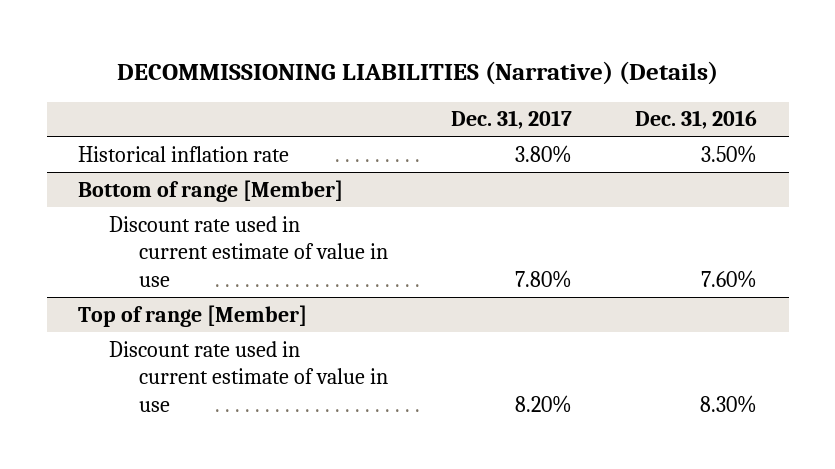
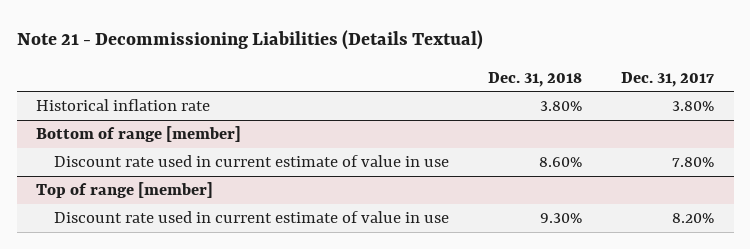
[116,61,718,86] DECOMMISSIONING LIABILITIES (Narrative) (Details) -> [16,30,483,51] Note 21 - Decommissioning Liabilities (Details Textual)
[635,110,758,130] Dec. 31, 2016 -> none
none -> [488,71,583,87] Dec. 31, 2018
[78,179,344,202] Bottom of range [Member] -> [36,126,242,143] Bottom of range [member]
[78,304,308,327] Top of range [Member] -> [36,182,214,199] Top of range [member]

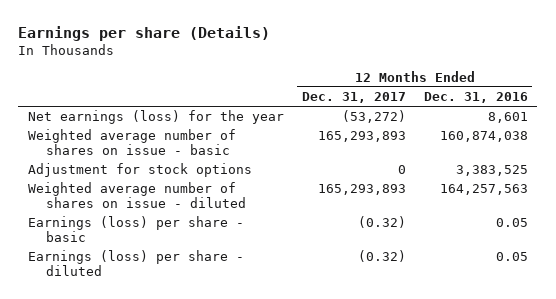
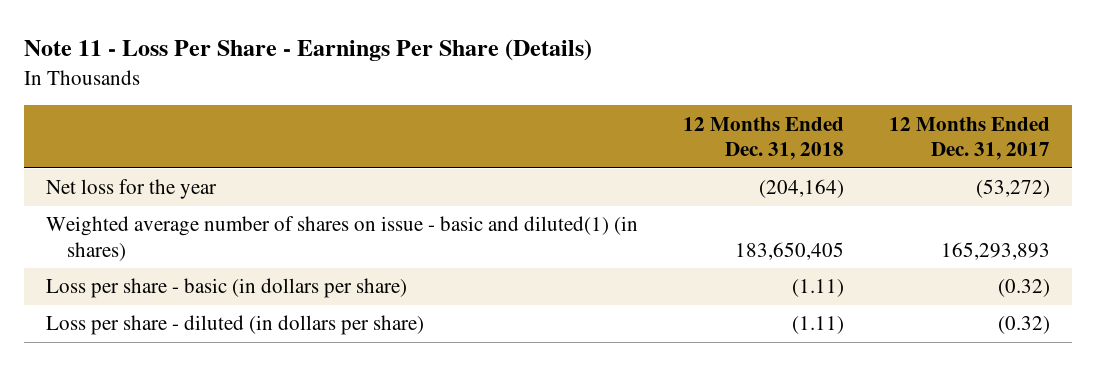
[18,26,271,42] Earnings per share (Details) -> [23,39,592,62] Note 11 - Loss Per Share - Earnings Per Share (Details)
[423,92,528,104] Dec. 31, 2016 -> none
none -> [682,116,844,161] 12 Months Ended Dec. 31, 2018
[27,129,236,156] Weighted average number of shares on issue - basic -> none
[27,163,252,178] Adjustment for stock options -> none
[27,110,284,125] Net earnings (loss) for the year -> [46,179,218,200] Net loss for the year
[27,182,246,209] Weighted average number of shares on issue - diluted -> [46,216,639,261] Weighted average number of shares on issue - basic and diluted(1) (in shares)
[27,216,244,243] Earnings (loss) per share - basic -> [46,278,408,299] Loss per share - basic (in dollars per share)
[27,250,244,277] Earnings (loss) per share - diluted -> [46,315,425,336] Loss per share - diluted (in dollars per share)

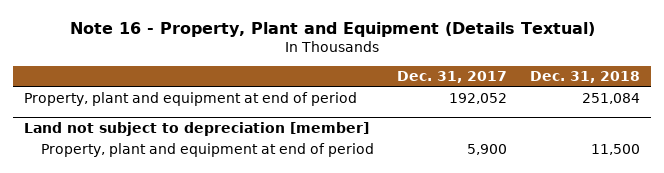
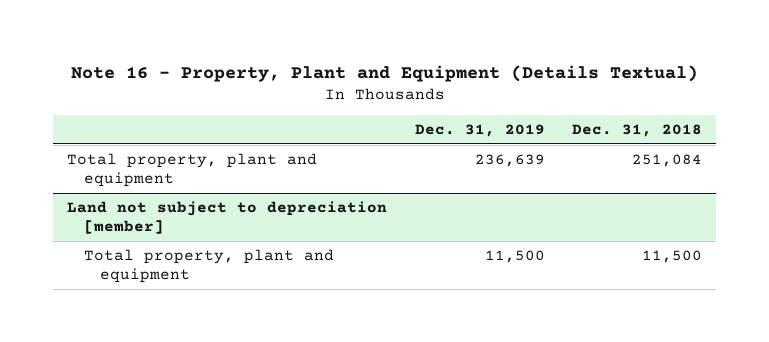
[396,70,507,83] Dec. 31, 2017 -> none
none -> [414,123,545,137] Dec. 31, 2019
[24,92,358,107] Property, plant and equipment at end of period -> [66,152,317,187] Total property, plant and equipment
[40,143,374,158] Property, plant and equipment at end of period -> [83,248,334,283] Total property, plant and equipment

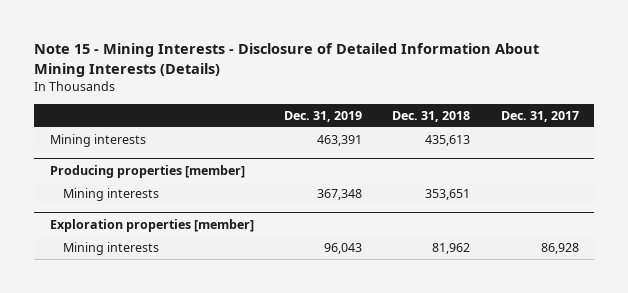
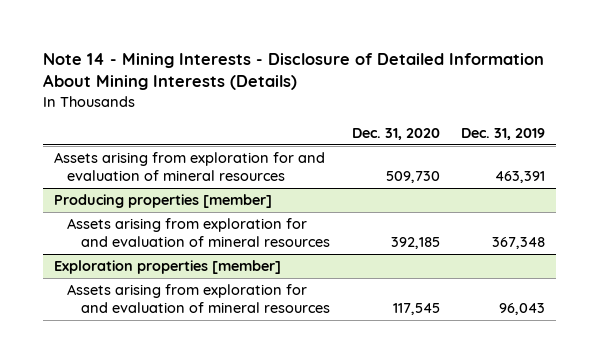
[34,43,540,77] Note 15 - Mining Interests - Disclosure of Detailed Information About Mining Interests (Details) -> [42,53,544,91] Note 14 - Mining Interests - Disclosure of Detailed Information About Mining Interests (Details)
[392,110,471,122] Dec. 31, 2018 -> none
[500,110,579,122] Dec. 31, 2017 -> none
none -> [351,127,440,140] Dec. 31, 2020
[49,134,146,148] Mining interests -> [53,152,325,181] Assets arising from exploration for and evaluation of mineral resources
[63,188,160,202] Mining interests -> [67,218,331,247] Assets arising from exploration for and evaluation of mineral resources
[63,242,160,256] Mining interests -> [67,284,331,313] Assets arising from exploration for and evaluation of mineral resources

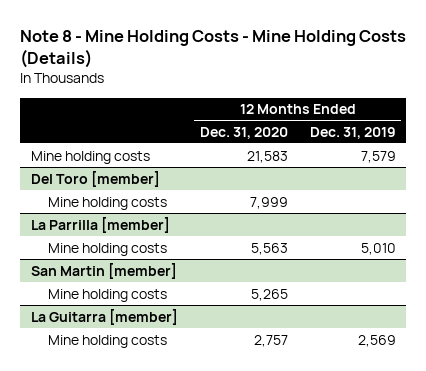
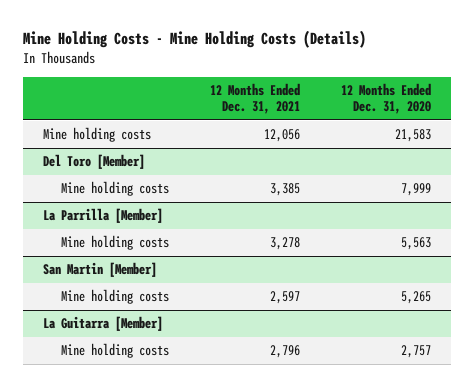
[20,30,407,69] Note 8 - Mine Holding Costs - Mine Holding Costs (Details) -> [23,30,367,49] Mine Holding Costs - Mine Holding Costs (Details)
[309,126,396,139] Dec. 31, 2019 -> none
none -> [209,82,300,115] 12 Months Ended Dec. 31, 2021
[30,170,160,187] Del Toro [member] -> [43,154,146,170] Del Toro [Member]
[30,216,170,233] La Parrilla [member] -> [43,208,164,224] La Parrilla [Member]
[30,262,177,279] San Martin [member] -> [43,262,158,278] San Martin [Member]
[30,308,178,325] La Guitarra [member] -> [43,316,164,332] La Guitarra [Member]

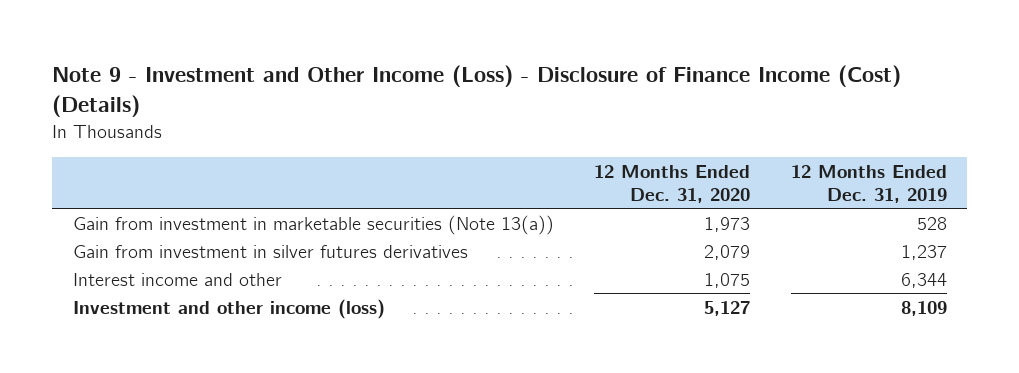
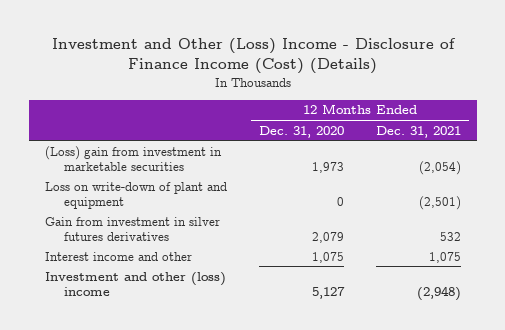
[52,65,902,117] Note 9 - Investment and Other Income (Loss) - Disclosure of Finance Income (Cost) (Details) -> [51,37,456,75] Investment and Other (Loss) Income - Disclosure of Finance Income (Cost) (Details)
[790,164,947,203] 12 Months Ended Dec. 31, 2019 -> none
none -> [375,125,461,138] Dec. 31, 2021
[72,214,554,235] Gain from investment in marketable securities (Note 13(a)) -> [44,145,222,171] (Loss) gain from investment in marketable securities
none -> [44,181,227,209] Loss on write-down of plant and equipment
[72,298,385,319] Investment and other income (loss) -> [44,271,226,296] Investment and other (loss) income

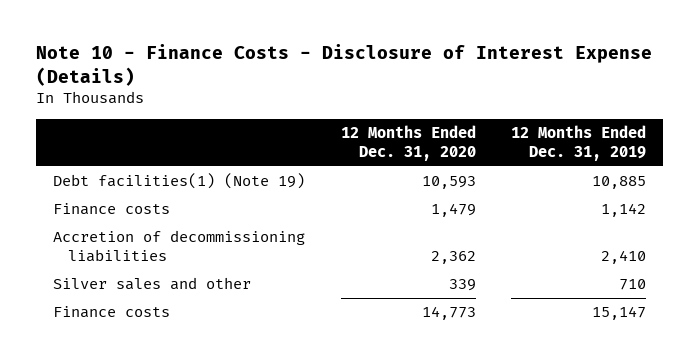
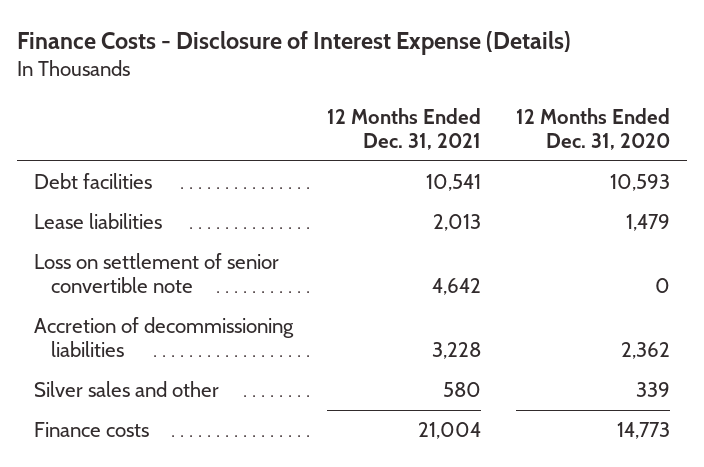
[35,44,652,87] Note 10 - Finance Costs - Disclosure of Interest Expense (Details) -> [16,30,571,55] Finance Costs - Disclosure of Interest Expense (Details)
[510,124,646,162] 12 Months Ended Dec. 31, 2019 -> none
none -> [327,108,482,151] 12 Months Ended Dec. 31, 2021
[53,173,306,190] Debt facilities(1) (Note 19) -> [33,173,152,190] Debt facilities
[53,203,171,216] Finance costs -> [33,213,162,230] Lease liabilities
none -> [33,253,279,294] Loss on settlement of senior convertible note

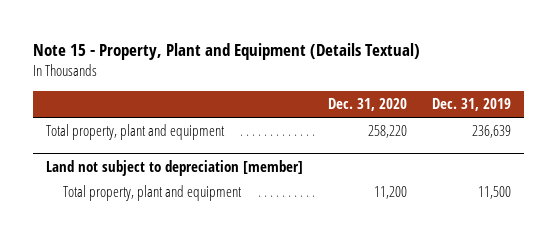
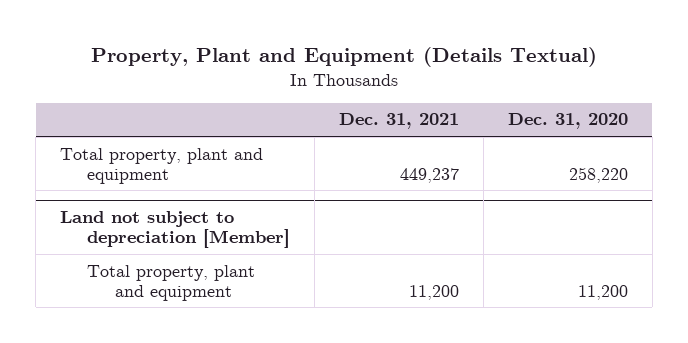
[33,43,421,61] Note 15 - Property, Plant and Equipment (Details Textual) -> [91,47,598,68] Property, Plant and Equipment (Details Textual)
[432,98,512,112] Dec. 31, 2019 -> none
none -> [339,113,460,130] Dec. 31, 2021
[45,159,303,176] Land not subject to depreciation [member] -> [59,210,291,248] Land not subject to depreciation [Member]

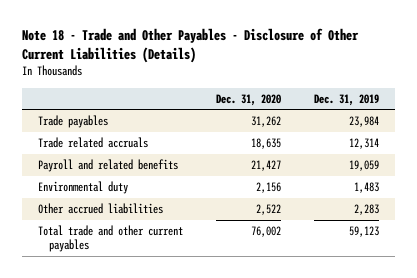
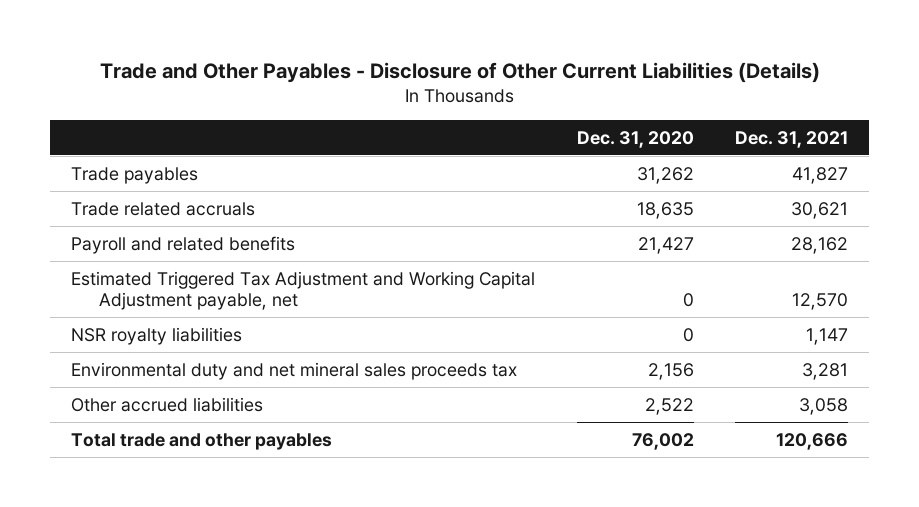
[21,28,359,64] Note 18 - Trade and Other Payables - Disclosure of Other Current Liabilities (Details) -> [99,61,820,83] Trade and Other Payables - Disclosure of Other Current Liabilities (Details)
[313,93,379,106] Dec. 31, 2019 -> none
none -> [735,130,849,148] Dec. 31, 2021
none -> [70,270,535,310] Estimated Triggered Tax Adjustment and Working Capital Adjustment payable, net
none -> [70,326,242,345] NSR royalty liabilities
[38,181,129,195] Environmental duty -> [70,361,517,380] Environmental duty and net mineral sales proceeds tax
[38,225,184,252] Total trade and other current payables -> [70,432,332,450] Total trade and other payables

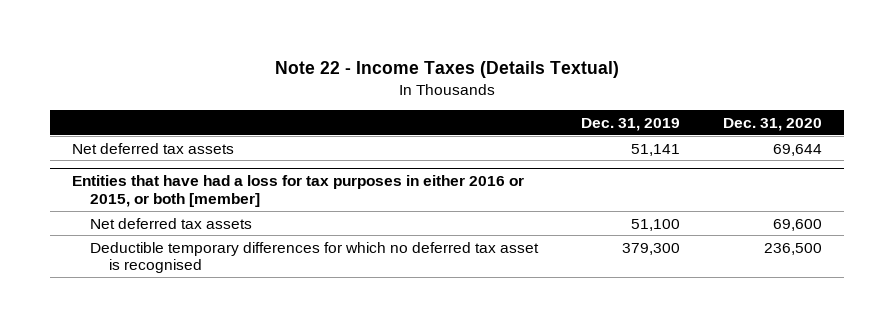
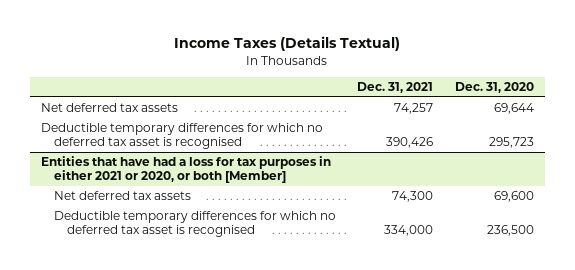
[275,61,620,79] Note 22 - Income Taxes (Details Textual) -> [174,36,401,52] Income Taxes (Details Textual)
[581,117,681,131] Dec. 31, 2019 -> none
none -> [357,81,434,93] Dec. 31, 2021
none -> [40,123,323,150] Deductible temporary differences for which no deferred tax asset is recognised
[71,175,524,208] Entities that have had a loss for tax purposes in either 2016 or 2015, or both [member] -> [40,156,331,184] Entities that have had a loss for tax purposes in either 2021 or 2020, or both [Member]

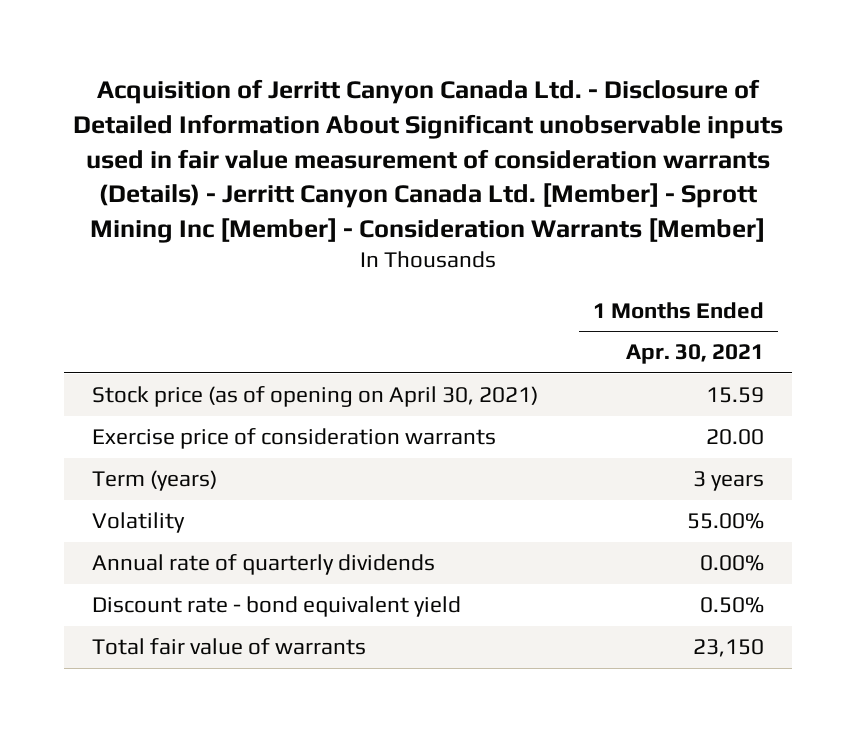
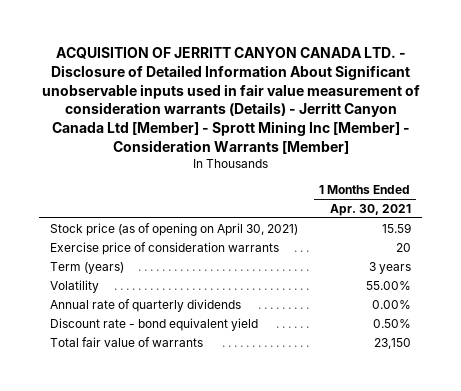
[72,79,783,244] Acquisition of Jerritt Canyon Canada Ltd. - Disclosure of Detailed Information About Significant unobservable inputs used in fair value measurement of consideration warrants (Details) - Jerritt Canyon Canada Ltd. [Member] - Sprott Mining Inc [Member] - Consideration Warrants [Member] -> [41,47,420,155] ACQUISITION OF JERRITT CANYON CANADA LTD. - Disclosure of Detailed Information About Significant unobservable inputs used in fair value measurement of consideration warrants (Details) - Jerritt Canyon Canada Ltd [Member] - Sprott Mining Inc [Member] - Consideration Warrants [Member]
[706,429,765,446] 20.00 -> [395,242,411,252] 20

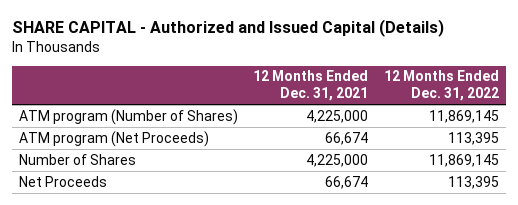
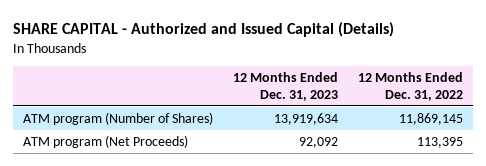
[253,70,369,102] 12 Months Ended Dec. 31, 2021 -> none
none -> [232,72,338,101] 12 Months Ended Dec. 31, 2023
[19,153,137,165] Number of Shares -> none
[19,175,108,187] Net Proceeds -> none

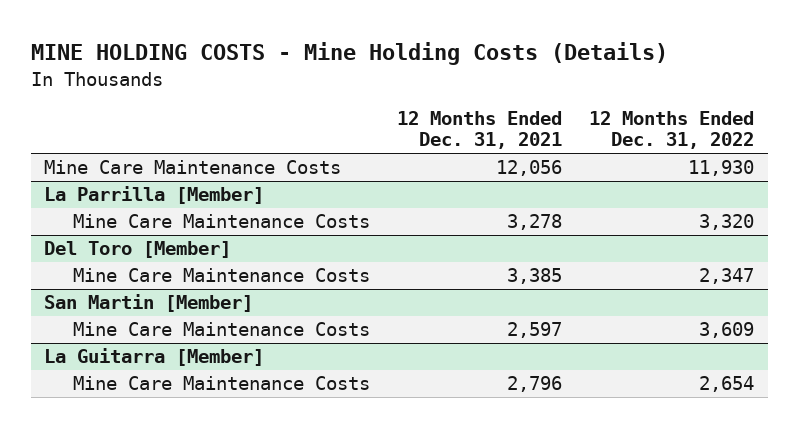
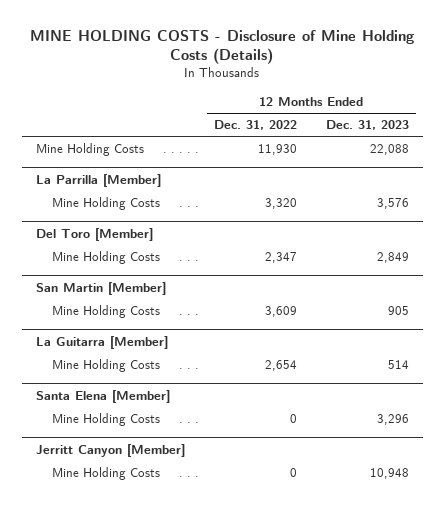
[30,42,668,66] MINE HOLDING COSTS - Mine Holding Costs (Details) -> [30,30,415,65] MINE HOLDING COSTS - Disclosure of Mine Holding Costs (Details)
[397,110,563,150] 12 Months Ended Dec. 31, 2021 -> none
none -> [325,120,409,131] Dec. 31, 2023
[44,160,342,175] Mine Care Maintenance Costs -> [36,142,145,156] Mine Holding Costs
[73,214,371,229] Mine Care Maintenance Costs -> [51,196,160,210] Mine Holding Costs
[73,268,371,283] Mine Care Maintenance Costs -> [51,250,160,264] Mine Holding Costs
[73,322,371,337] Mine Care Maintenance Costs -> [51,304,160,318] Mine Holding Costs
[73,376,371,391] Mine Care Maintenance Costs -> [51,358,160,372] Mine Holding Costs
none -> [36,389,171,403] Santa Elena [Member]
none -> [51,412,160,426] Mine Holding Costs
none -> [36,443,186,457] Jerritt Canyon [Member]
none -> [51,466,160,480] Mine Holding Costs

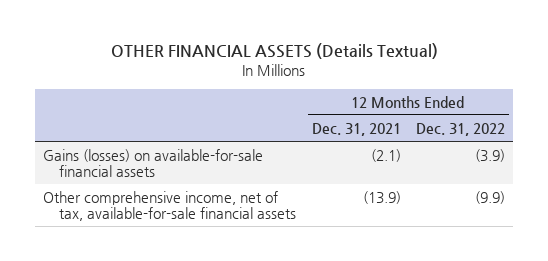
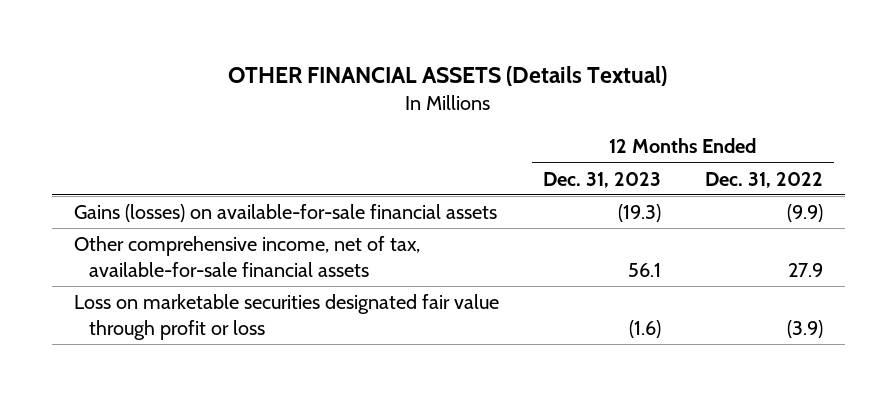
[311,122,401,136] Dec. 31, 2021 -> none
none -> [542,171,661,188] Dec. 31, 2023
[474,148,505,162] (3.9) -> [786,204,823,223] (9.9)
[474,190,505,204] (9.9) -> [787,263,823,278] 27.9
none -> [73,294,499,341] Loss on marketable securities designated fair value through profit or loss

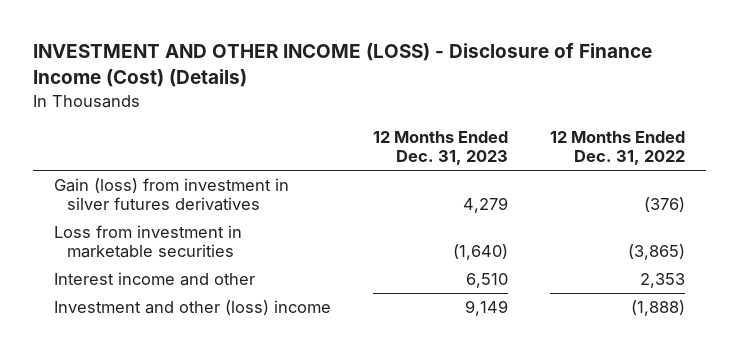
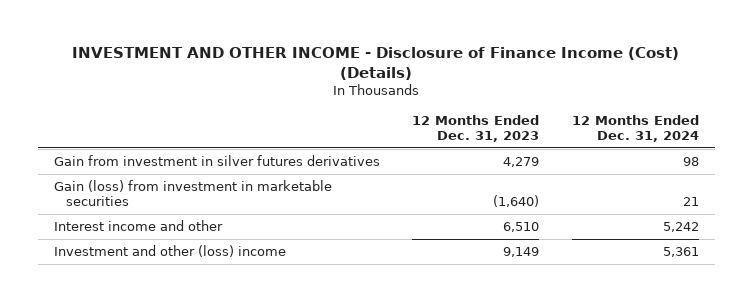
[32,43,652,88] INVESTMENT AND OTHER INCOME (LOSS) - Disclosure of Finance Income (Cost) (Details) -> [72,46,680,80] INVESTMENT AND OTHER INCOME - Disclosure of Finance Income (Cost) (Details)
[549,131,685,166] 12 Months Ended Dec. 31, 2022 -> none
none -> [571,114,699,143] 12 Months Ended Dec. 31, 2024
[53,178,289,212] Gain (loss) from investment in silver futures derivatives -> [54,154,381,166] Gain from investment in silver futures derivatives
[53,225,242,259] Loss from investment in marketable securities -> [54,179,333,207] Gain (loss) from investment in marketable securities

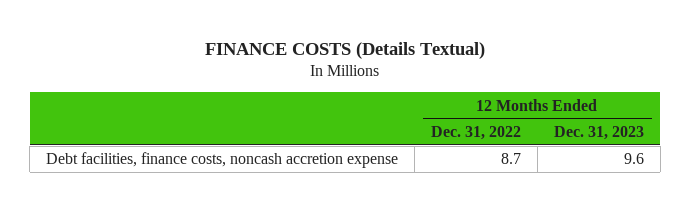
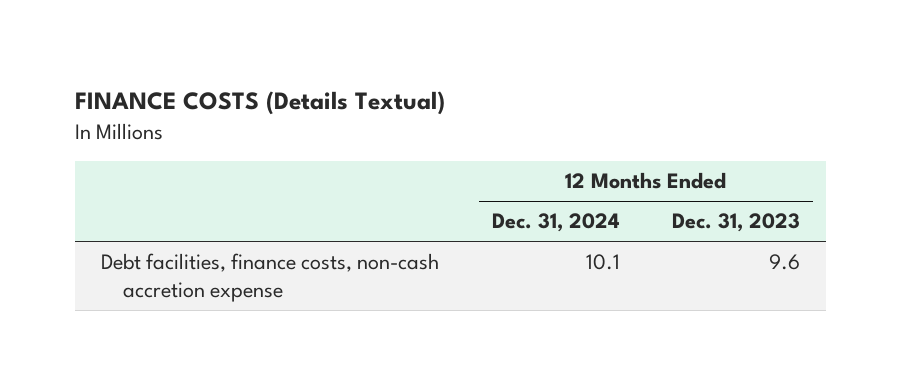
[431,125,522,140] Dec. 31, 2022 -> none
none -> [491,213,620,233] Dec. 31, 2024
[46,152,399,169] Debt facilities, finance costs, noncash accretion expense -> [101,253,440,302] Debt facilities, finance costs, non-cash accretion expense

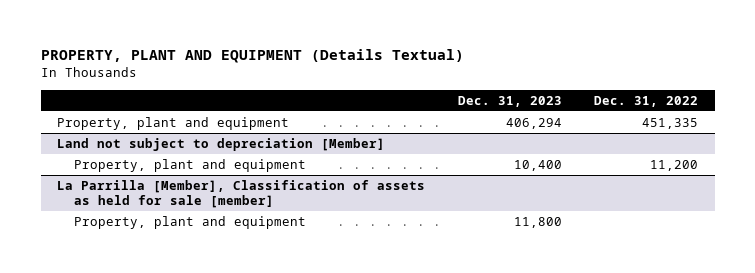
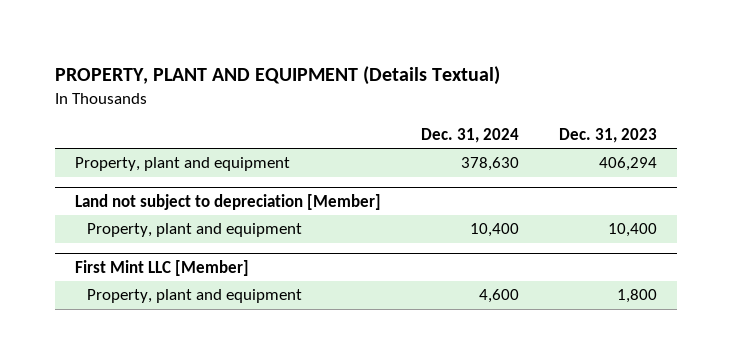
[594,95,699,107] Dec. 31, 2022 -> none
none -> [421,128,520,144] Dec. 31, 2024
[57,180,426,208] La Parrilla [Member], Classification of assets as held for sale [member] -> none
none -> [75,259,250,276] First Mint LLC [Member]
[513,217,562,229] 11,800 -> [617,289,658,304] 1,800

